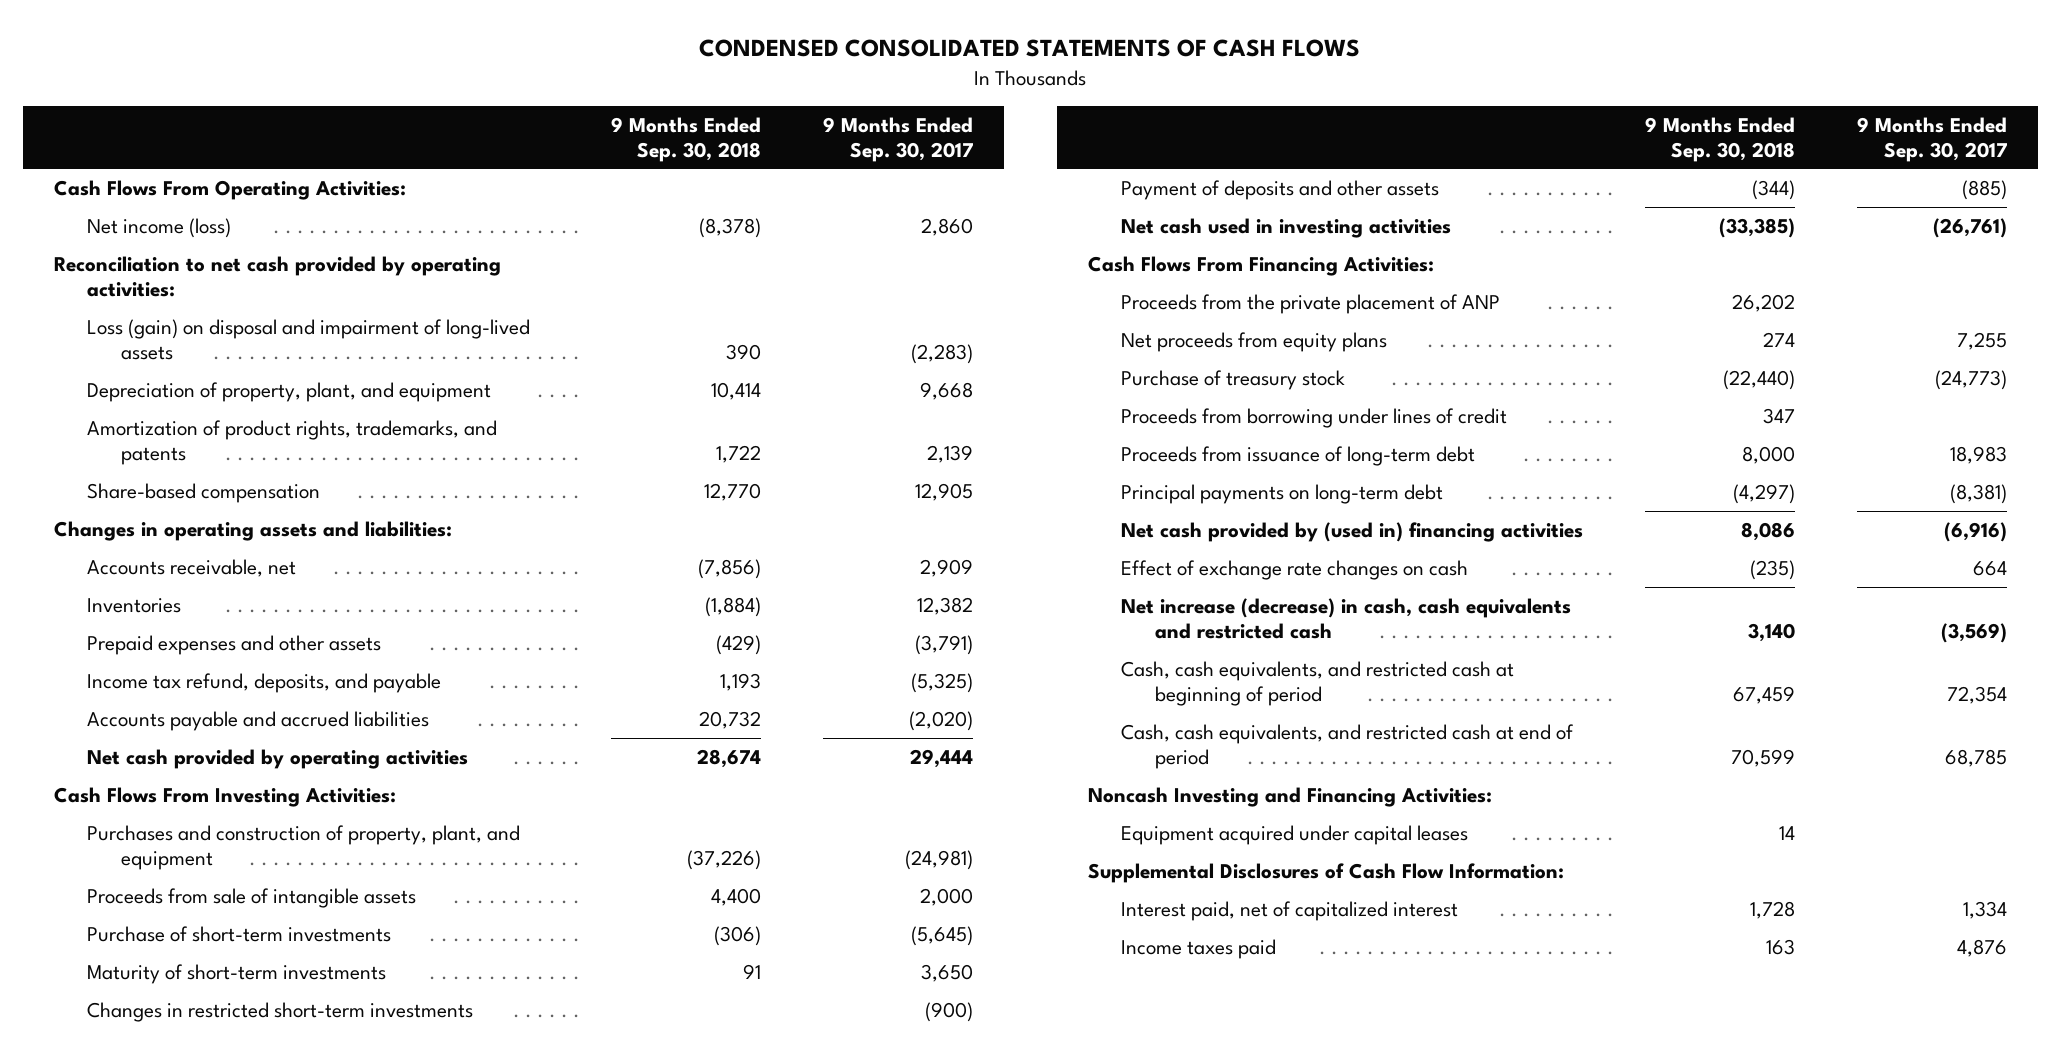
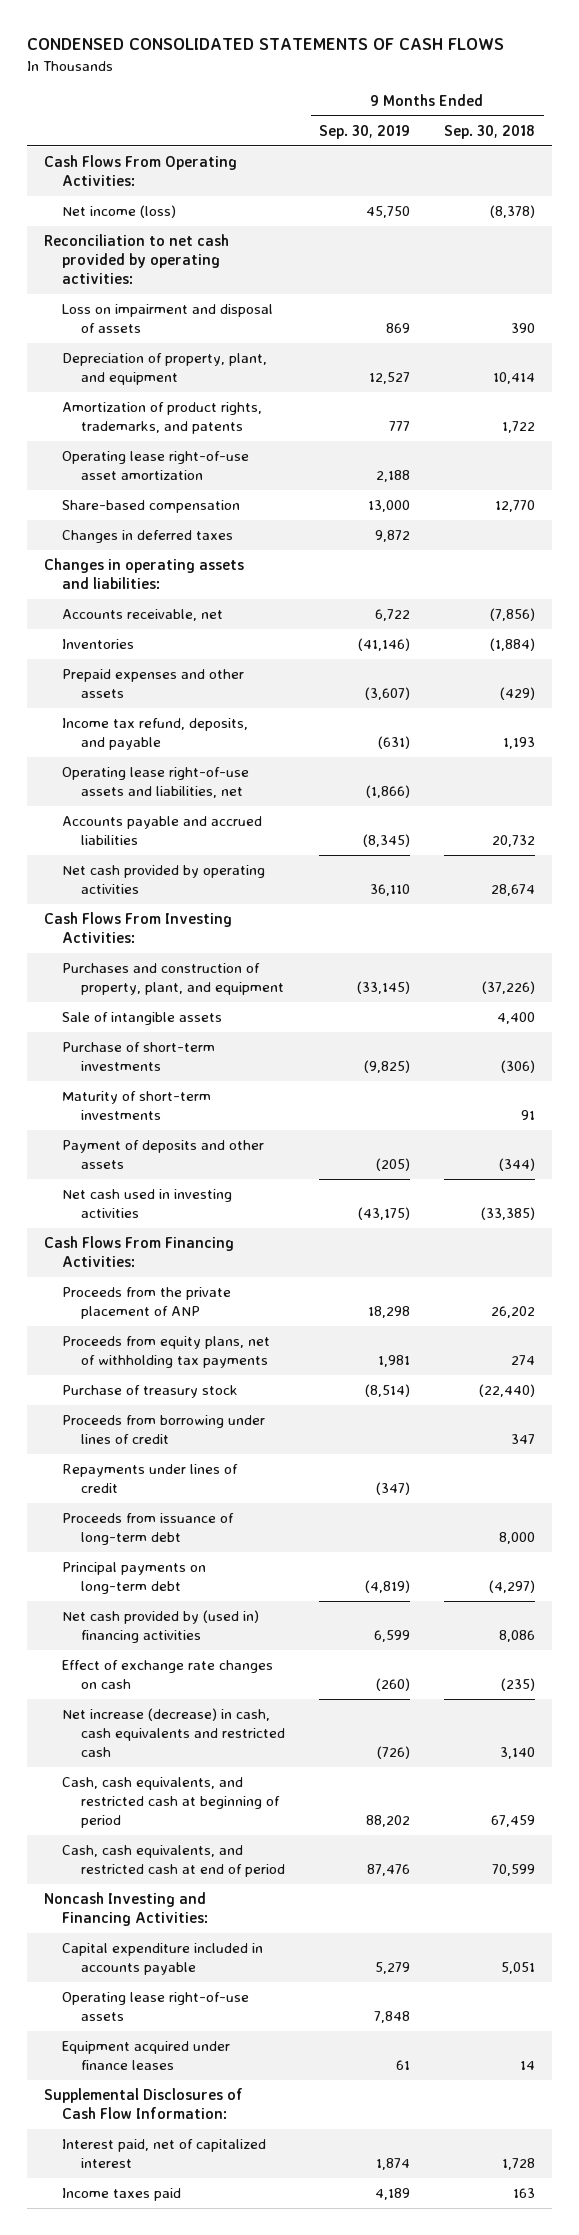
[823,116,974,162] 9 Months Ended Sep. 30, 2017 -> none
none -> [319,124,411,139] Sep. 30, 2019
[87,318,531,360] Loss (gain) on disposal and impairment of long-lived assets -> [62,304,274,334] Loss on impairment and disposal of assets
none -> [62,451,250,481] Operating lease right-of-use asset amortization
none -> [62,530,234,544] Changes in deferred taxes
none -> [62,767,250,799] Operating lease right-of-use assets and liabilities, net
[87,887,417,908] Proceeds from sale of intangible assets -> [62,1012,223,1026] Sale of intangible assets
[87,1001,474,1022] Changes in restricted short-term investments -> none
[1121,331,1388,352] Net proceeds from equity plans -> [62,1336,271,1369] Proceeds from equity plans, net of withholding tax payments
none -> [62,1464,239,1494] Repayments under lines of credit
none -> [62,1943,264,1976] Capital expenditure included in accounts payable
none -> [62,1992,250,2022] Operating lease right-of-use assets
[1121,824,1469,845] Equipment acquired under capital leases -> [62,2041,231,2071] Equipment acquired under finance leases

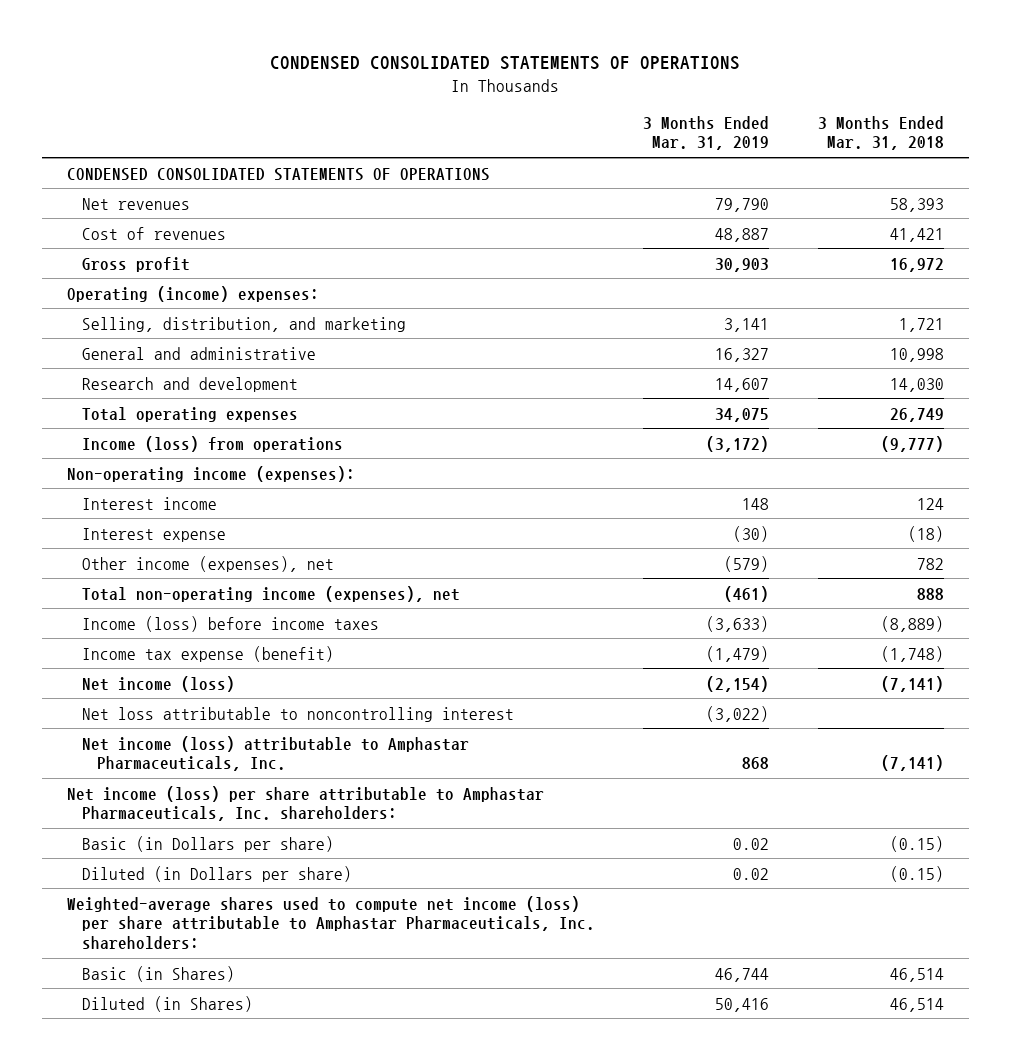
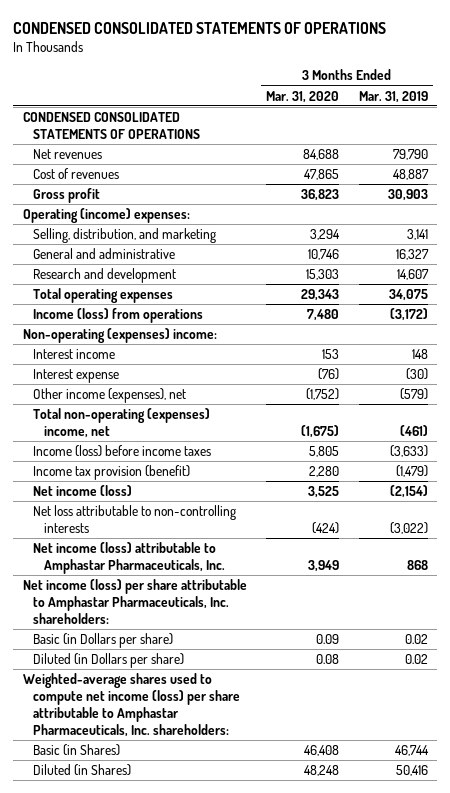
[818,115,945,151] 3 Months Ended Mar. 31, 2018 -> none
none -> [266,90,340,103] Mar. 31, 2020
[66,465,355,482] Non-operating income (expenses): -> [22,328,217,344] Non-operating (expenses) income:
[81,585,460,602] Total non-operating income (expenses), net -> [33,408,211,439] Total non-operating (expenses) income, net
[81,645,334,662] Income tax expense (benefit) -> [33,465,191,481] Income tax provision (benefit)
[81,706,514,722] Net loss attributable to noncontrolling interest -> [33,505,237,534] Net loss attributable to non-controlling interests

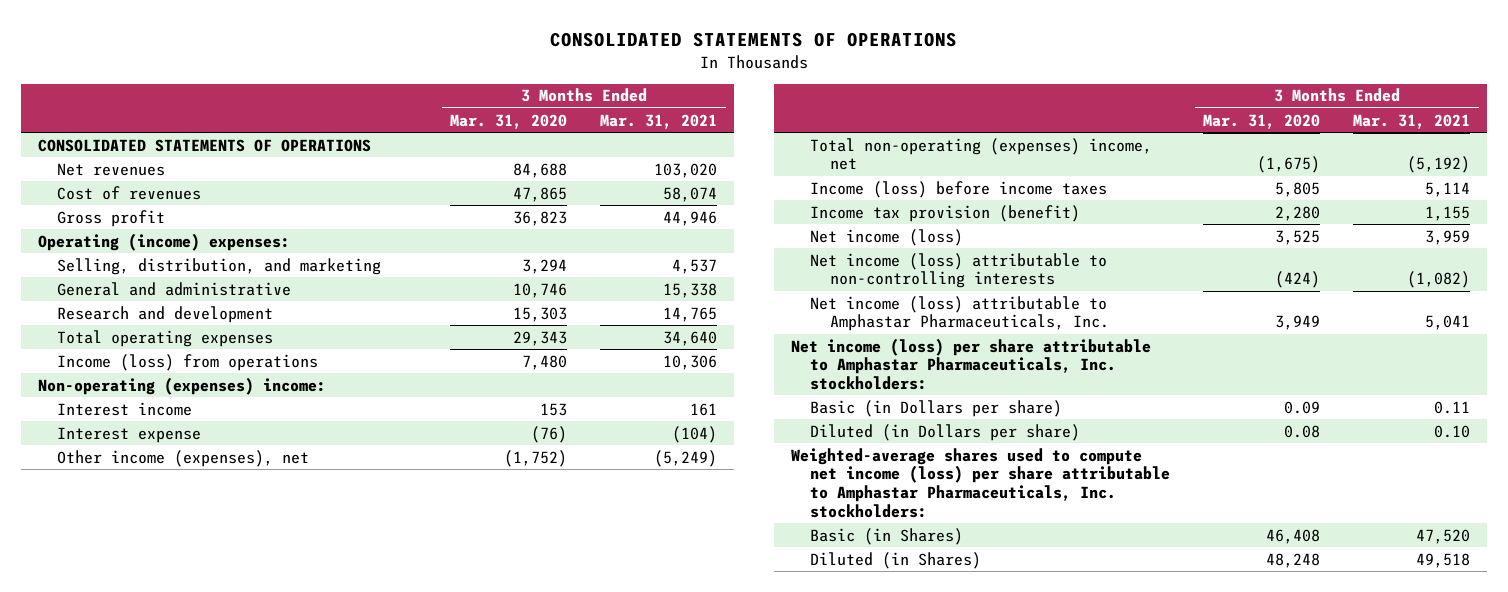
[12,21,386,34] CONDENSED CONSOLIDATED STATEMENTS OF OPERATIONS -> [549,32,957,48] CONSOLIDATED STATEMENTS OF OPERATIONS
[358,90,428,103] Mar. 31, 2019 -> none
none -> [600,113,718,129] Mar. 31, 2021
[22,112,201,140] CONDENSED CONSOLIDATED STATEMENTS OF OPERATIONS -> [37,138,371,152] CONSOLIDATED STATEMENTS OF OPERATIONS
[33,505,237,534] Net loss attributable to non-controlling interests -> [810,252,1108,289] Net income (loss) attributable to non-controlling interests
[22,579,247,625] Net income (loss) per share attributable to Amphastar Pharmaceuticals, Inc. shareholders: -> [790,337,1151,391] Net income (loss) per share attributable to Amphastar Pharmaceuticals, Inc. stockholders:
[22,673,241,738] Weighted-average shares used to compute net income (loss) per share attributable to Amphastar Pharmaceuticals, Inc. shareholders: -> [790,447,1171,518] Weighted-average shares used to compute net income (loss) per share attributable to Amphastar Pharmaceuticals, Inc. stockholders:

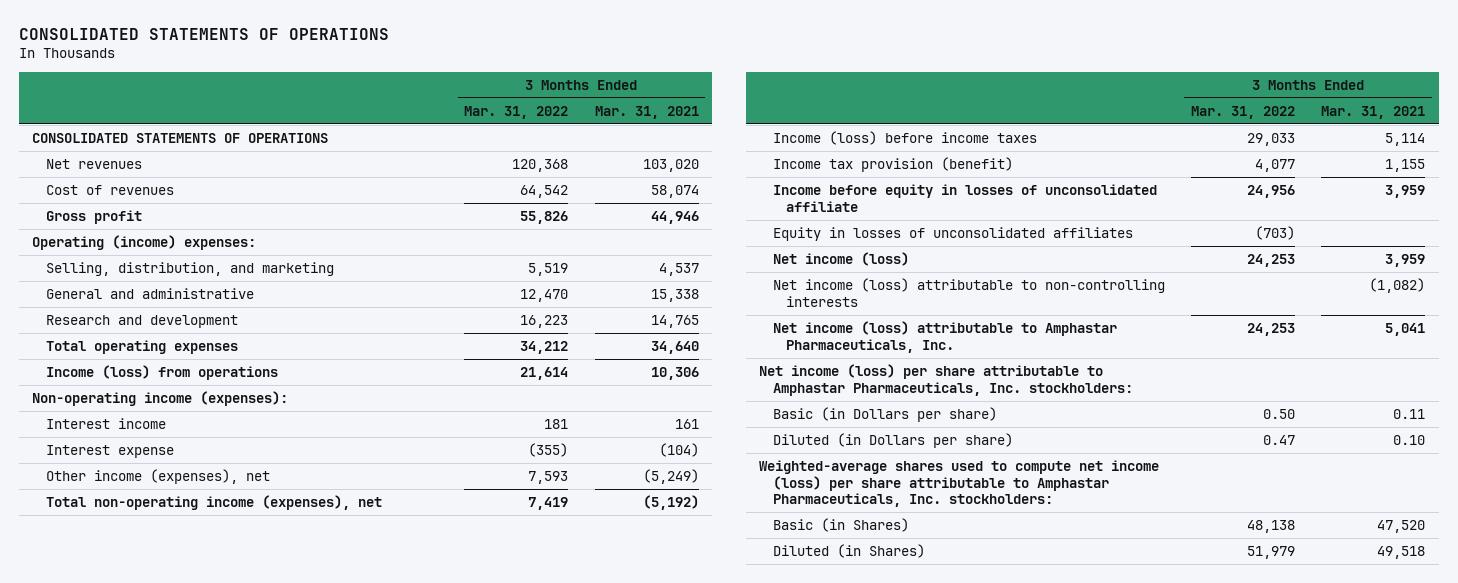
[450,113,568,129] Mar. 31, 2020 -> none
none -> [464,105,569,119] Mar. 31, 2022
[37,376,326,395] Non-operating (expenses) income: -> [32,391,289,407] Non-operating income (expenses):
[810,137,1153,171] Total non-operating (expenses) income, net -> [45,495,382,511] Total non-operating income (expenses), net
none -> [772,184,1157,212] Income before equity in losses of unconsolidated affiliate
none -> [772,227,1133,242] Equity in losses of unconsolidated affiliates

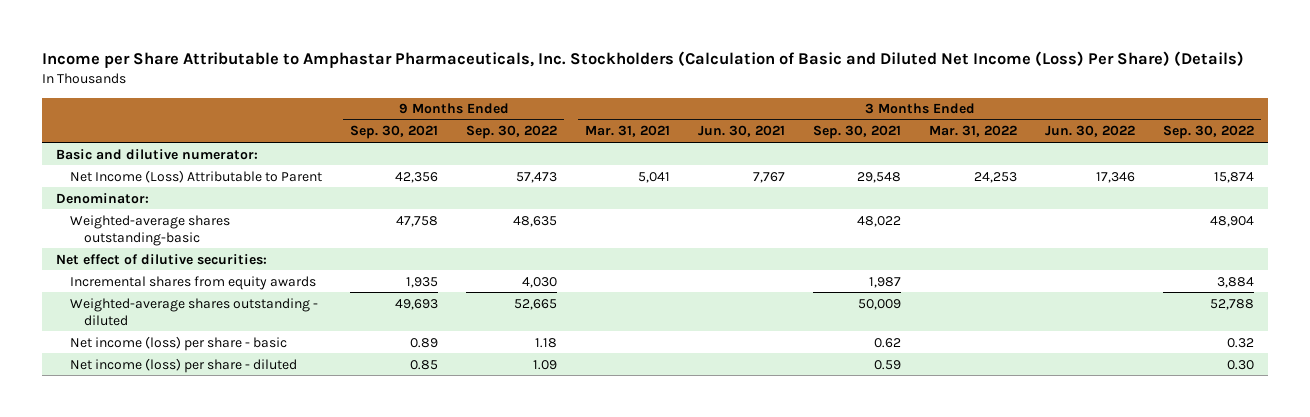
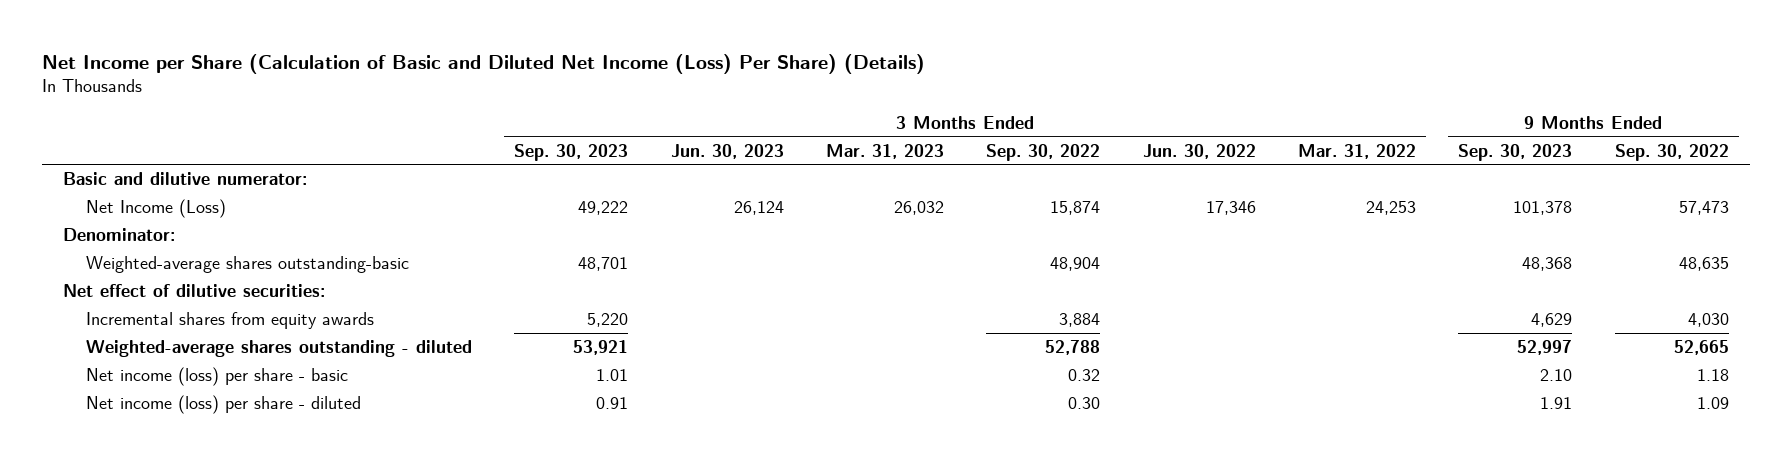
[42,51,1245,69] Income per Share Attributable to Amphastar Pharmaceuticals, Inc. Stockholders (Calculation of Basic and Diluted Net Income (Loss) Per Share) (Details) -> [41,53,925,74] Net Income per Share (Calculation of Basic and Diluted Net Income (Loss) Per Share) (Details)
[350,125,439,140] Sep. 30, 2021 -> none
[585,125,671,138] Mar. 31, 2021 -> none
[698,125,786,138] Jun. 30, 2021 -> none
[813,125,902,140] Sep. 30, 2021 -> none
none -> [514,143,629,161] Sep. 30, 2023
none -> [670,143,784,159] Jun. 30, 2023
none -> [825,143,944,159] Mar. 31, 2023
none -> [1458,143,1573,161] Sep. 30, 2023
[70,169,323,183] Net Income (Loss) Attributable to Parent -> [85,198,226,218] Net Income (Loss)

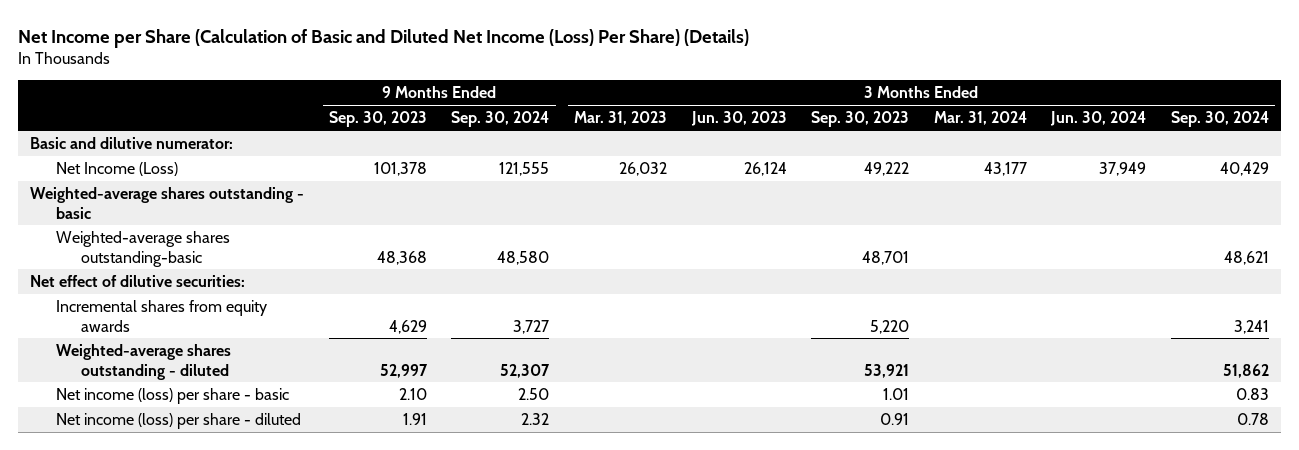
[986,143,1101,161] Sep. 30, 2022 -> none
[1142,143,1256,159] Jun. 30, 2022 -> none
[1297,143,1416,159] Mar. 31, 2022 -> none
[1614,143,1729,161] Sep. 30, 2022 -> none
none -> [451,111,550,128] Sep. 30, 2024
none -> [933,111,1027,126] Mar. 31, 2024
none -> [1050,111,1147,127] Jun. 30, 2024
none -> [1170,111,1269,128] Sep. 30, 2024
[63,227,176,241] Denominator: -> [30,187,305,219] Weighted-average shares outstanding - basic

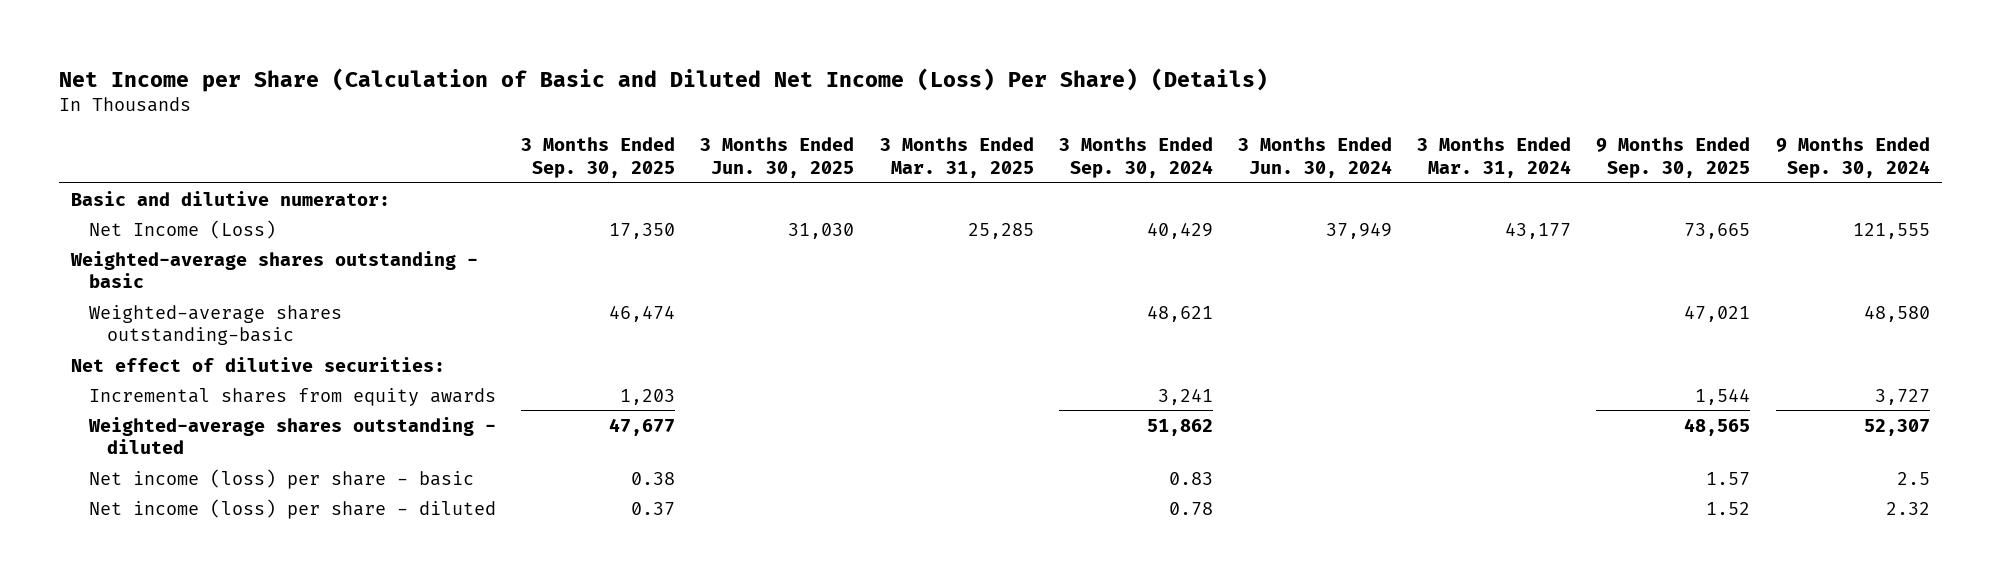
[328,111,427,128] Sep. 30, 2023 -> none
[573,111,667,126] Mar. 31, 2023 -> none
[690,111,787,127] Jun. 30, 2023 -> none
[811,111,910,128] Sep. 30, 2023 -> none
none -> [521,137,676,178] 3 Months Ended Sep. 30, 2025
none -> [700,137,855,178] 3 Months Ended Jun. 30, 2025
none -> [879,137,1034,178] 3 Months Ended Mar. 31, 2025
none -> [1596,137,1751,178] 9 Months Ended Sep. 30, 2025
[518,388,550,401] 2.50 -> [1896,471,1930,485] 2.5

